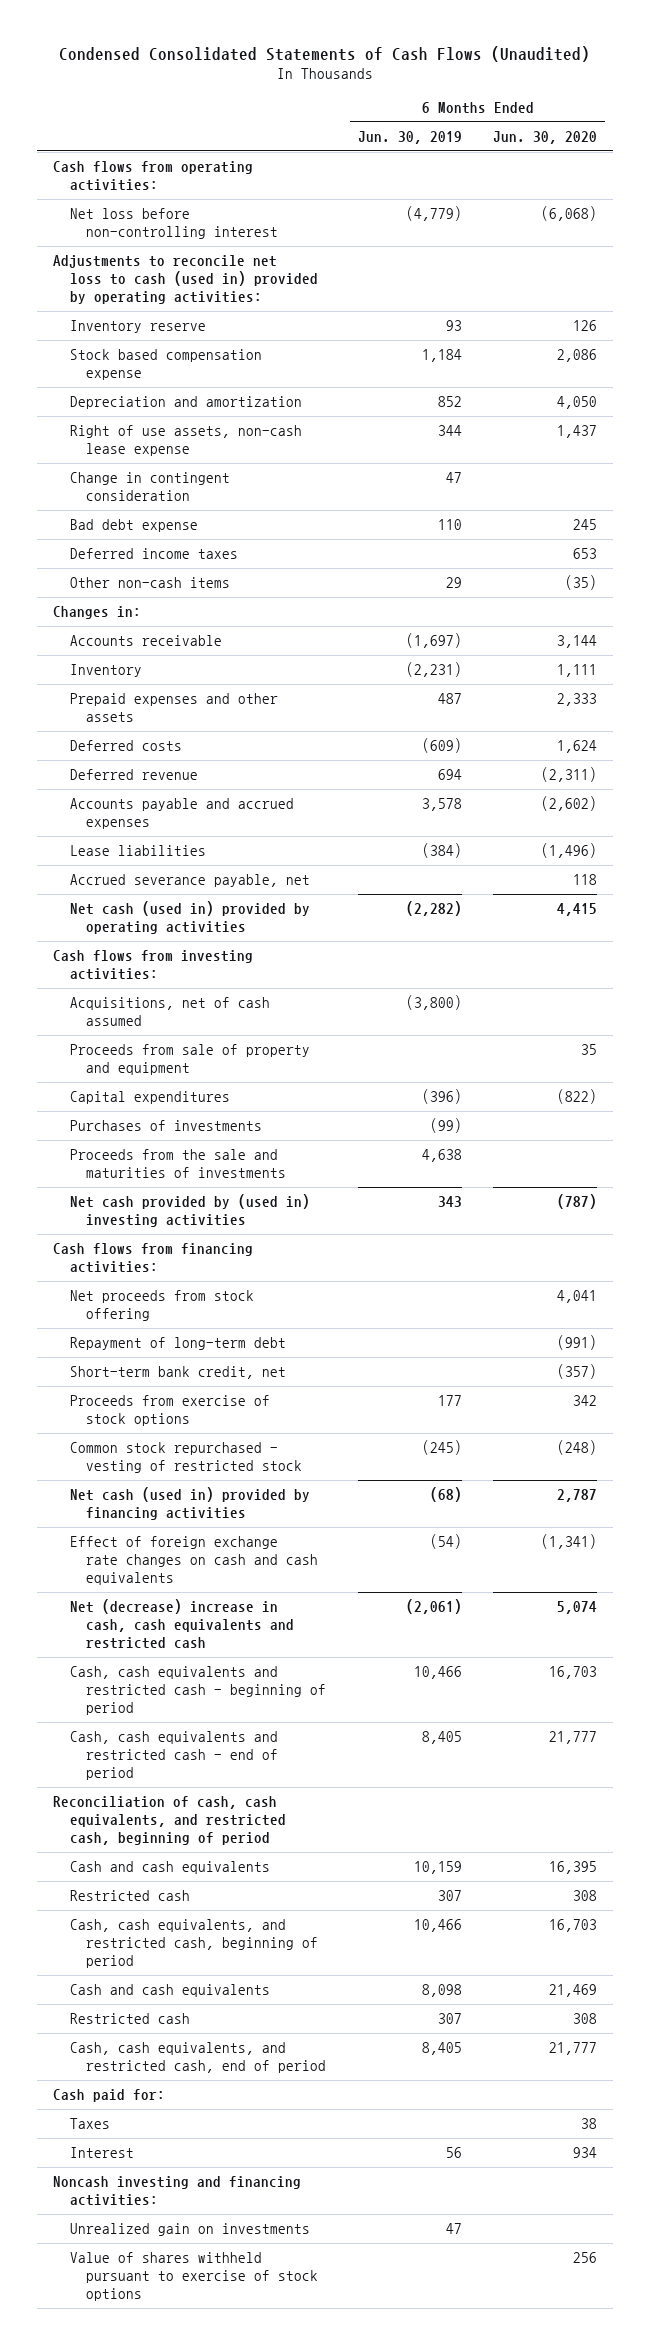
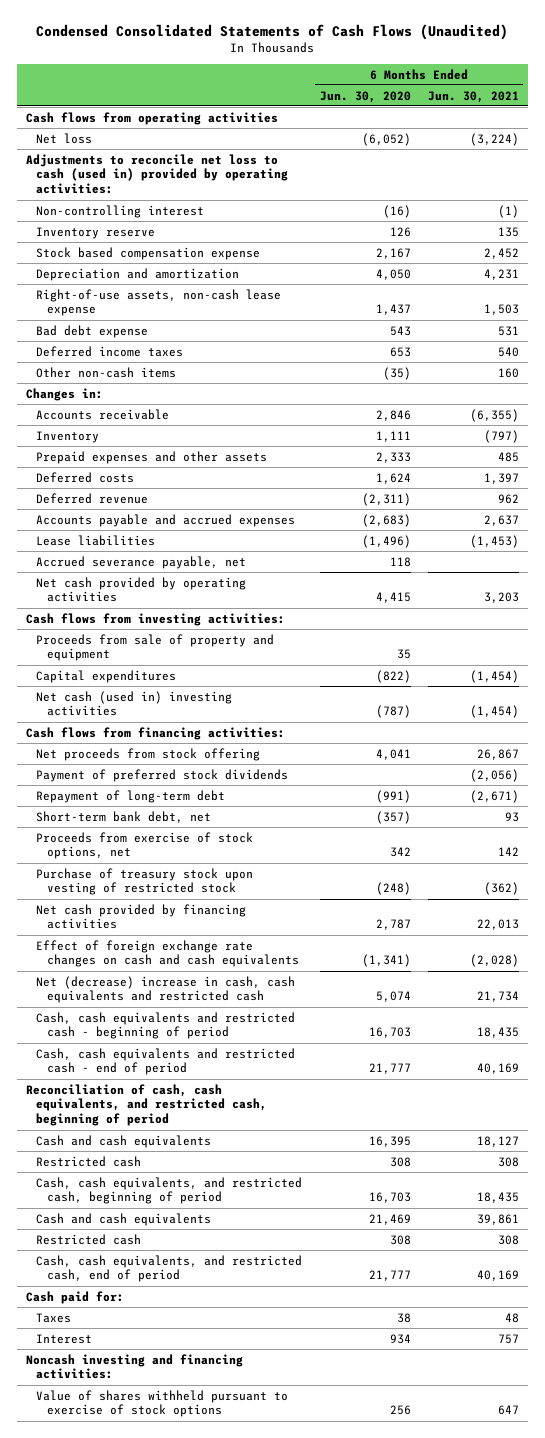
[357,130,462,144] Jun. 30, 2019 -> none
none -> [428,90,520,103] Jun. 30, 2021
[69,208,279,240] Net loss before non-controlling interest -> none
[52,161,253,192] Cash flows from operating activities: -> [25,111,278,125] Cash flows from operating activities
none -> [36,132,93,144] Net loss
none -> [36,204,205,218] Non-controlling interest
[557,349,598,363] 2,086 -> [375,247,411,259] 2,167
[69,472,230,502] Change in contingent consideration -> none
[69,425,302,457] Right of use assets, non-cash lease expense -> [36,288,282,317] Right-of-use assets, non-cash lease expense
[573,519,598,531] 245 -> [389,325,411,336] 543
[557,635,598,649] 3,144 -> [375,409,411,421] 2,846
[541,796,598,812] (2,602) -> [361,513,411,527] (2,683)
[69,901,310,935] Net cash (used in) provided by operating activities -> [36,576,247,603] Net cash provided by operating activities
[69,997,270,1027] Acquisitions, net of cash assumed -> none
[69,1120,262,1132] Purchases of investments -> none
[69,1149,287,1179] Proceeds from the sale and maturities of investments -> none
[69,1194,310,1228] Net cash provided by (used in) investing activities -> [36,690,233,717] Net cash (used in) investing activities
none -> [36,768,289,782] Payment of preferred stock dividends
[69,1366,286,1380] Short-term bank credit, net -> [36,810,212,823] Short-term bank debt, net
[69,1395,270,1427] Proceeds from exercise of stock options -> [36,831,254,860] Proceeds from exercise of stock options, net
[69,1442,303,1474] Common stock repurchased - vesting of restricted stock -> [36,867,254,896] Purchase of treasury stock upon vesting of restricted stock
[69,1487,310,1521] Net cash (used in) provided by financing activities -> [36,903,247,930] Net cash provided by financing activities
[69,2223,310,2237] Unrealized gain on investments -> none

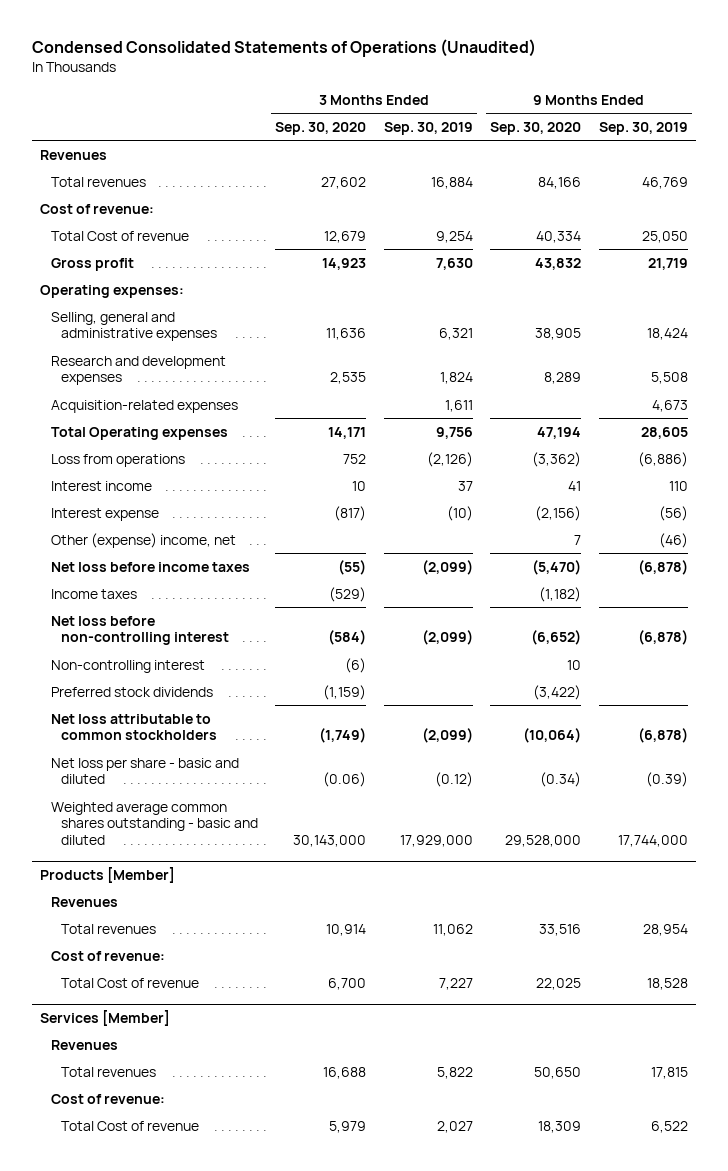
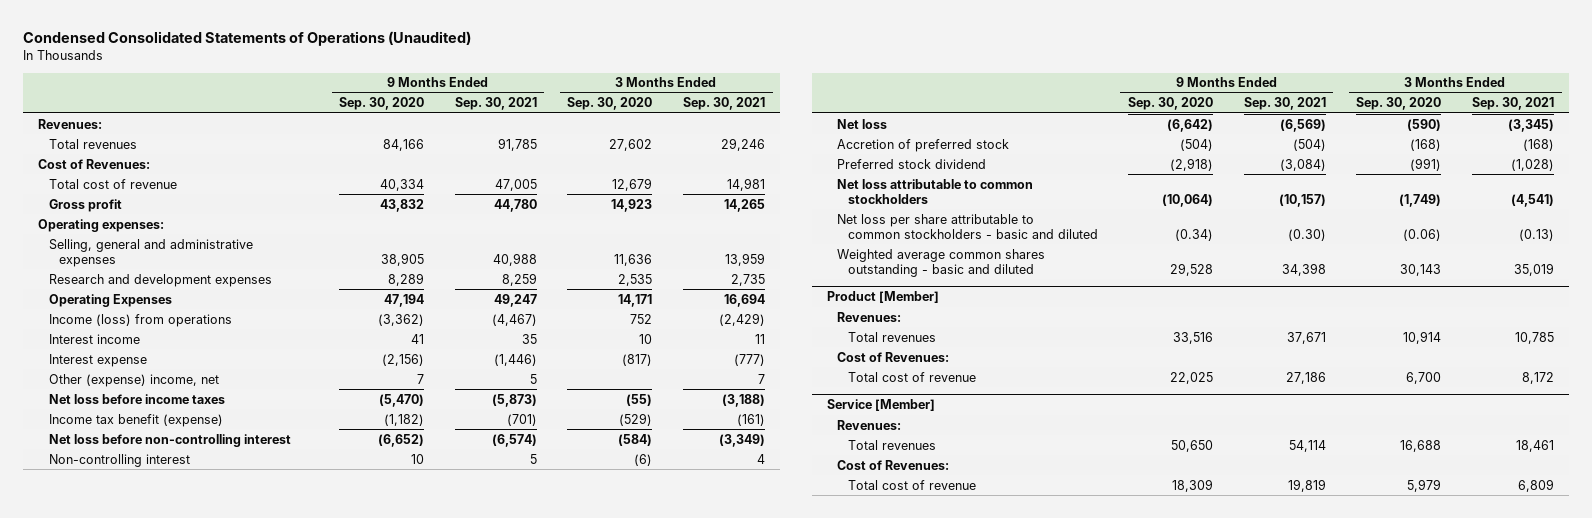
[383,121,473,135] Sep. 30, 2019 -> none
[598,121,688,135] Sep. 30, 2019 -> none
none -> [454,97,537,111] Sep. 30, 2021
none -> [683,97,766,111] Sep. 30, 2021
[40,149,108,160] Revenues -> [38,118,103,129] Revenues:
[40,203,155,214] Cost of revenue: -> [38,158,151,169] Cost of Revenues:
[50,230,189,241] Total Cost of revenue -> [48,178,177,189] Total cost of revenue
[50,399,238,413] Acquisition-related expenses -> none
[50,426,228,440] Total Operating expenses -> [48,293,172,307] Operating Expenses
[50,453,185,467] Loss from operations -> [48,313,232,327] Income (loss) from operations
[50,588,137,599] Income taxes -> [48,413,223,427] Income tax benefit (expense)
none -> [837,118,888,129] Net loss
none -> [837,138,1010,152] Accretion of preferred stock
[50,686,213,697] Preferred stock dividends -> [837,158,987,169] Preferred stock dividend
[323,684,367,700] (1,159) -> [1410,157,1442,171] (991)
[533,684,582,700] (3,422) -> [1170,157,1214,171] (2,918)
[50,757,239,785] Net loss per share - basic and diluted -> [837,213,1098,239] Net loss per share attributable to common stockholders - basic and diluted
[293,834,367,847] 30,143,000 -> [1400,263,1442,276] 30,143
[505,834,582,847] 29,528,000 -> [1170,262,1214,276] 29,528
[40,866,176,883] Products [Member] -> [827,291,940,304] Product [Member]
[50,896,118,907] Revenues -> [837,311,902,322] Revenues:
[50,950,165,961] Cost of revenue: -> [837,351,950,362] Cost of Revenues:
[60,977,199,988] Total Cost of revenue -> [847,371,976,382] Total cost of revenue
[40,1009,171,1026] Services [Member] -> [827,399,936,412] Service [Member]
[50,1039,118,1050] Revenues -> [837,419,902,430] Revenues:
[50,1093,165,1104] Cost of revenue: -> [837,459,950,470] Cost of Revenues:
[60,1120,199,1131] Total Cost of revenue -> [847,479,976,490] Total cost of revenue

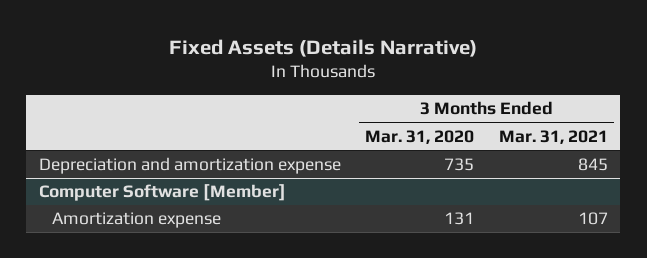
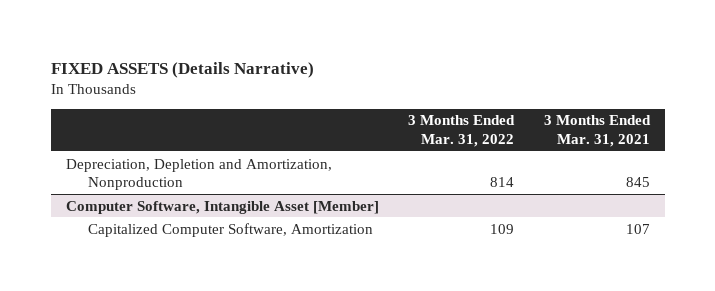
[169,38,478,57] Fixed Assets (Details Narrative) -> [50,61,314,78] FIXED ASSETS (Details Narrative)
[365,129,475,144] Mar. 31, 2020 -> none
none -> [408,115,516,147] 3 Months Ended Mar. 31, 2022
[38,157,341,175] Depreciation and amortization expense -> [65,158,332,191] Depreciation, Depletion and Amortization, Nonproduction
[38,184,286,202] Computer Software [Member] -> [65,200,379,214] Computer Software, Intangible Asset [Member]
[52,212,222,229] Amortization expense -> [87,222,373,237] Capitalized Computer Software, Amortization

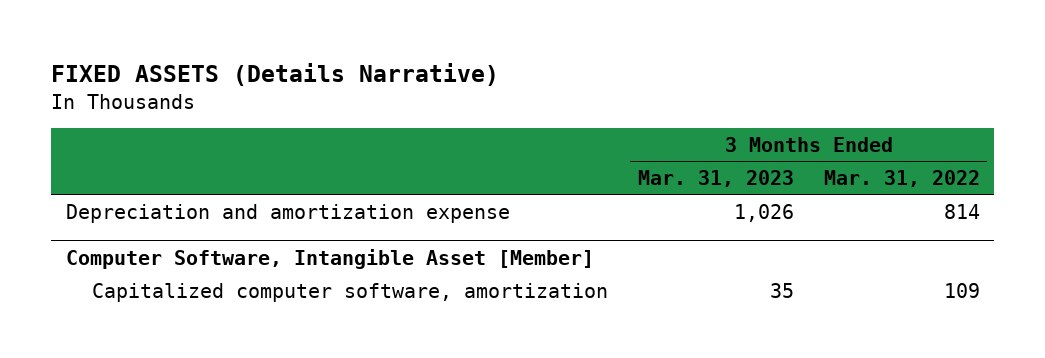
[543,115,651,147] 3 Months Ended Mar. 31, 2021 -> none
none -> [637,170,794,188] Mar. 31, 2023
[65,158,332,191] Depreciation, Depletion and Amortization, Nonproduction -> [65,203,510,223] Depreciation and amortization expense
[87,222,373,237] Capitalized Computer Software, Amortization -> [92,282,609,302] Capitalized computer software, amortization

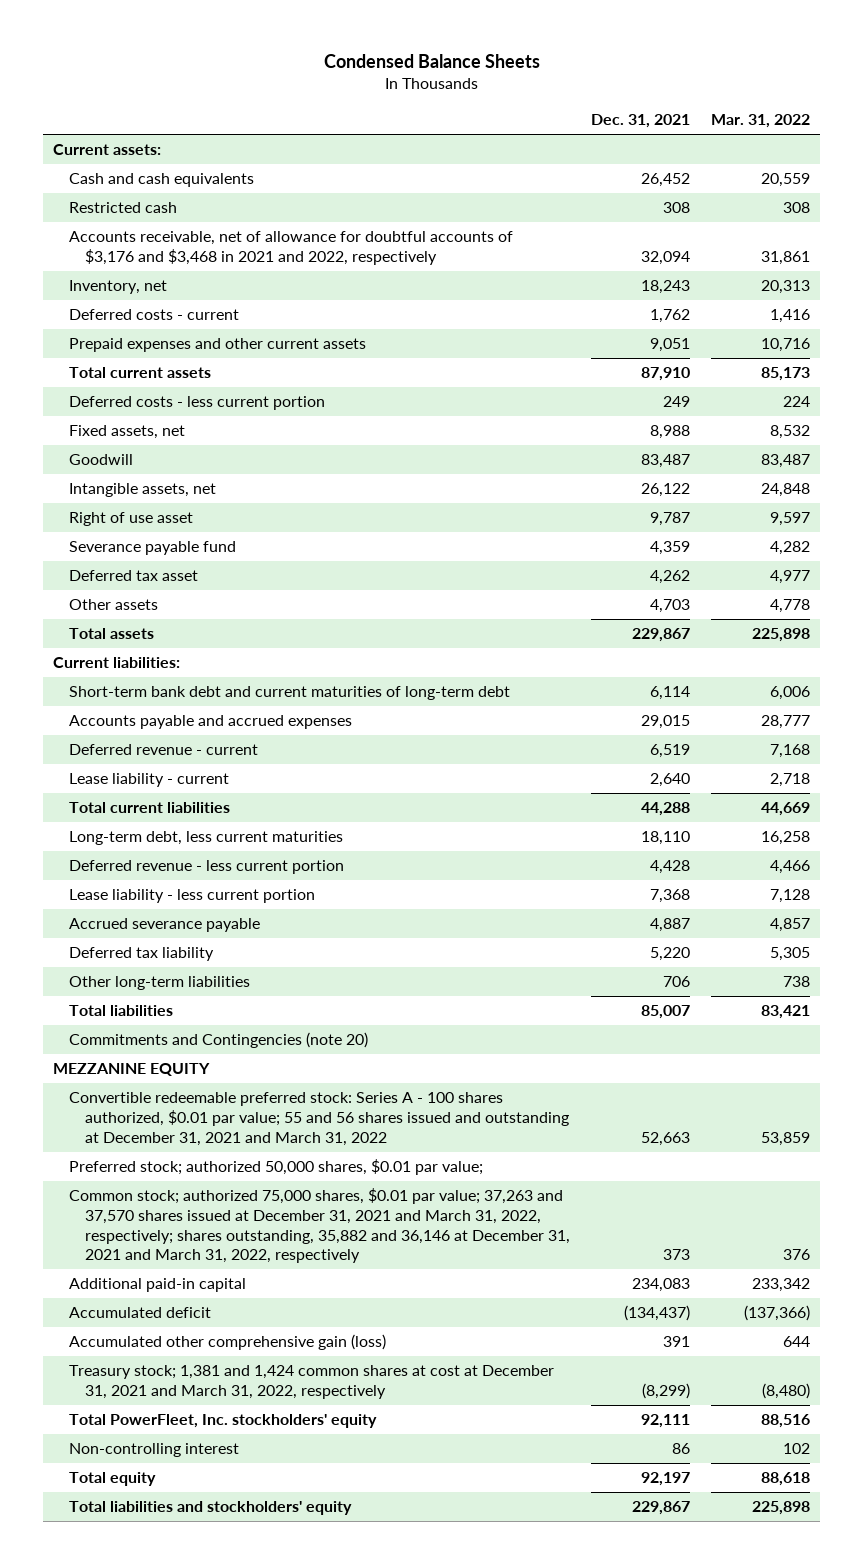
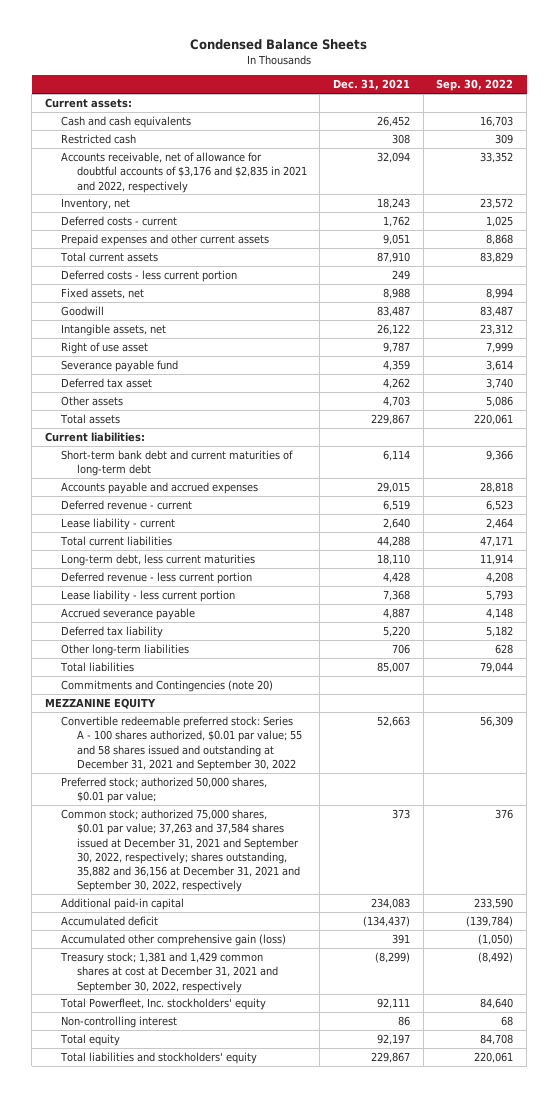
[710,114,810,129] Mar. 31, 2022 -> none
none -> [436,79,514,92] Sep. 30, 2022
[69,231,514,265] Accounts receivable, net of allowance for doubtful accounts of $3,176 and $3,468 in 2021 and 2022, respectively -> [60,151,307,193] Accounts receivable, net of allowance for doubtful accounts of $3,176 and $2,835 in 2021 and 2022, respectively
[69,1092,570,1146] Convertible redeemable preferred stock: Series A - 100 shares authorized, $0.01 par value; 55 and 56 shares issued and outstanding at December 31, 2021 and March 31, 2022 -> [60,715,302,771] Convertible redeemable preferred stock: Series A - 100 shares authorized, $0.01 par value; 55 and 58 shares issued and outstanding at December 31, 2021 and September 30, 2022
[69,1188,571,1264] Common stock; authorized 75,000 shares, $0.01 par value; 37,263 and 37,570 shares issued at December 31, 2021 and March 31, 2022, respectively; shares outstanding, 35,882 and 36,146 at December 31, 2021 and March 31, 2022, respectively -> [60,808,300,893] Common stock; authorized 75,000 shares, $0.01 par value; 37,263 and 37,584 shares issued at December 31, 2021 and September 30, 2022, respectively; shares outstanding, 35,882 and 36,156 at December 31, 2021 and September 30, 2022, respectively
[69,1365,555,1399] Treasury stock; 1,381 and 1,424 common shares at cost at December 31, 2021 and March 31, 2022, respectively -> [59,951,278,993] Treasury stock; 1,381 and 1,429 common shares at cost at December 31, 2021 and September 30, 2022, respectively
[69,1414,378,1429] Total PowerFleet, Inc. stockholders' equity -> [59,997,266,1010] Total Powerfleet, Inc. stockholders' equity

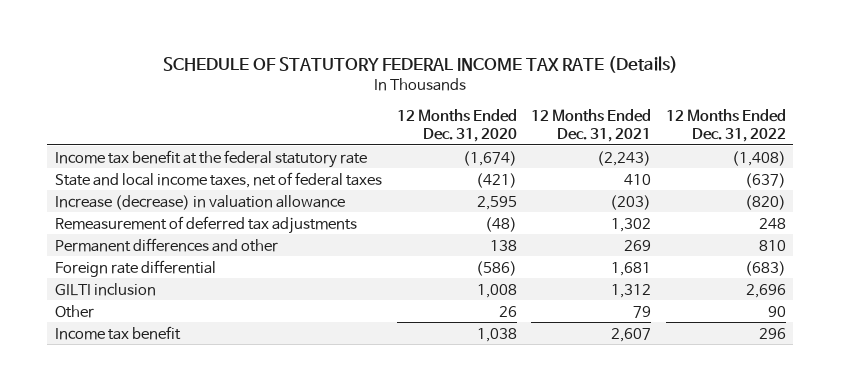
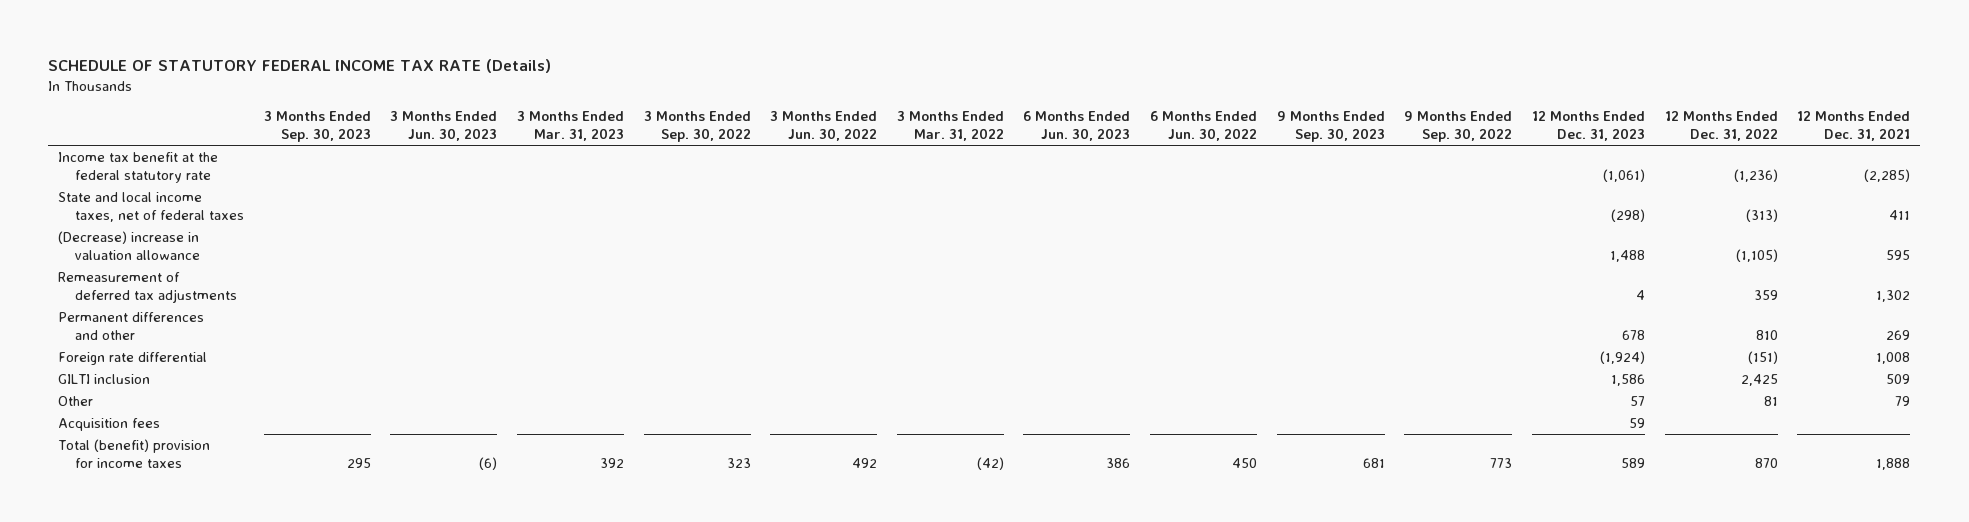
[396,109,517,142] 12 Months Ended Dec. 31, 2020 -> none
none -> [263,110,371,143] 3 Months Ended Sep. 30, 2023
none -> [390,110,498,142] 3 Months Ended Jun. 30, 2023
none -> [516,110,624,142] 3 Months Ended Mar. 31, 2023
none -> [643,110,751,143] 3 Months Ended Sep. 30, 2022
none -> [770,110,878,142] 3 Months Ended Jun. 30, 2022
none -> [896,110,1004,142] 3 Months Ended Mar. 31, 2022
none -> [1023,110,1131,142] 6 Months Ended Jun. 30, 2023
none -> [1150,110,1258,142] 6 Months Ended Jun. 30, 2022
none -> [1276,110,1385,143] 9 Months Ended Sep. 30, 2023
none -> [1404,110,1513,143] 9 Months Ended Sep. 30, 2022
none -> [1531,110,1645,142] 12 Months Ended Dec. 31, 2023
[597,150,652,166] (2,243) -> [1864,169,1911,183] (2,285)
[732,150,787,166] (1,408) -> [1733,169,1778,183] (1,236)
[624,173,652,185] 410 -> [1889,210,1911,221] 411
[745,172,787,188] (637) -> [1745,209,1778,223] (313)
[54,194,345,210] Increase (decrease) in valuation allowance -> [58,230,200,261] (Decrease) increase in valuation allowance
[610,194,652,210] (203) -> [1886,250,1911,261] 595
[745,194,787,210] (820) -> [1735,249,1778,263] (1,105)
[759,217,787,229] 248 -> [1753,290,1778,301] 359
[611,261,652,276] 1,681 -> [1876,351,1911,364] 1,008
[745,260,787,276] (683) -> [1747,350,1778,364] (151)
[611,283,652,298] 1,312 -> [1886,373,1911,384] 509
[746,283,787,298] 2,696 -> [1740,373,1778,386] 2,425
[768,305,787,317] 90 -> [1763,395,1778,406] 81
none -> [58,417,161,431] Acquisition fees
[54,325,181,340] Income tax benefit -> [58,438,211,469] Total (benefit) provision for income taxes
[611,327,652,342] 2,607 -> [1876,458,1911,471] 1,888
[759,327,787,339] 296 -> [1754,458,1778,469] 870

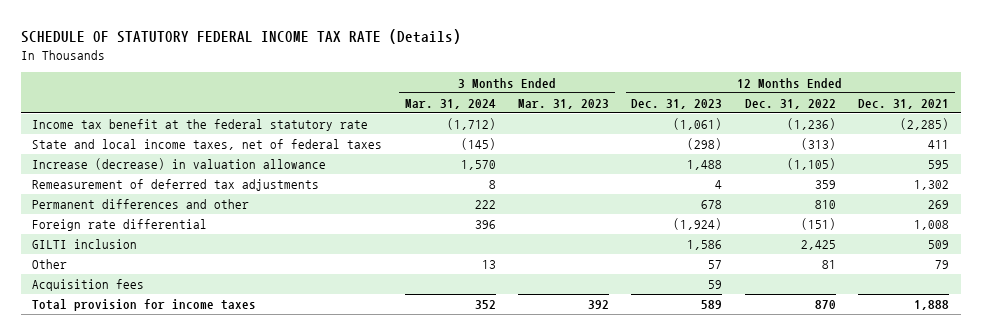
[263,110,371,143] 3 Months Ended Sep. 30, 2023 -> none
[390,110,498,142] 3 Months Ended Jun. 30, 2023 -> none
[643,110,751,143] 3 Months Ended Sep. 30, 2022 -> none
[770,110,878,142] 3 Months Ended Jun. 30, 2022 -> none
[896,110,1004,142] 3 Months Ended Mar. 31, 2022 -> none
[1023,110,1131,142] 6 Months Ended Jun. 30, 2023 -> none
[1150,110,1258,142] 6 Months Ended Jun. 30, 2022 -> none
[1276,110,1385,143] 9 Months Ended Sep. 30, 2023 -> none
[1404,110,1513,143] 9 Months Ended Sep. 30, 2022 -> none
none -> [404,98,496,109] Mar. 31, 2024
[58,230,200,261] (Decrease) increase in valuation allowance -> [32,158,327,171] Increase (decrease) in valuation allowance
[58,438,211,469] Total (benefit) provision for income taxes -> [32,299,257,312] Total provision for income taxes

